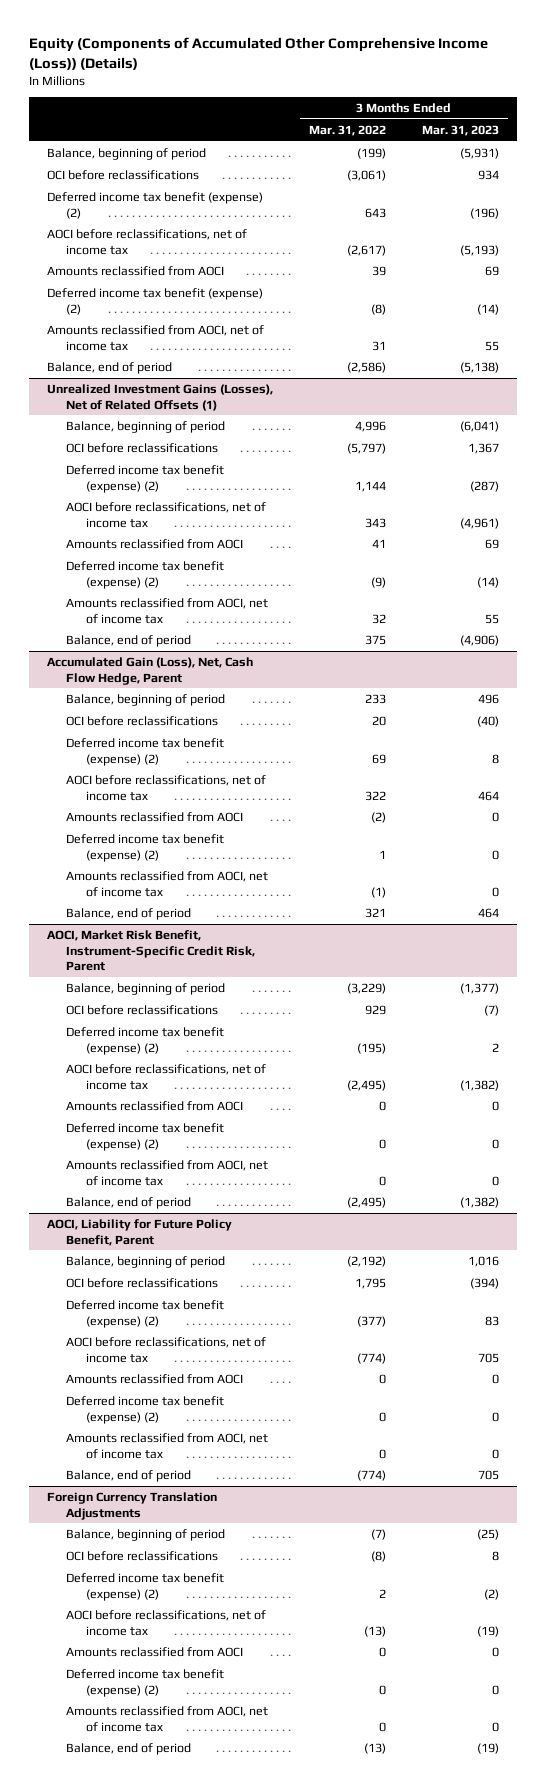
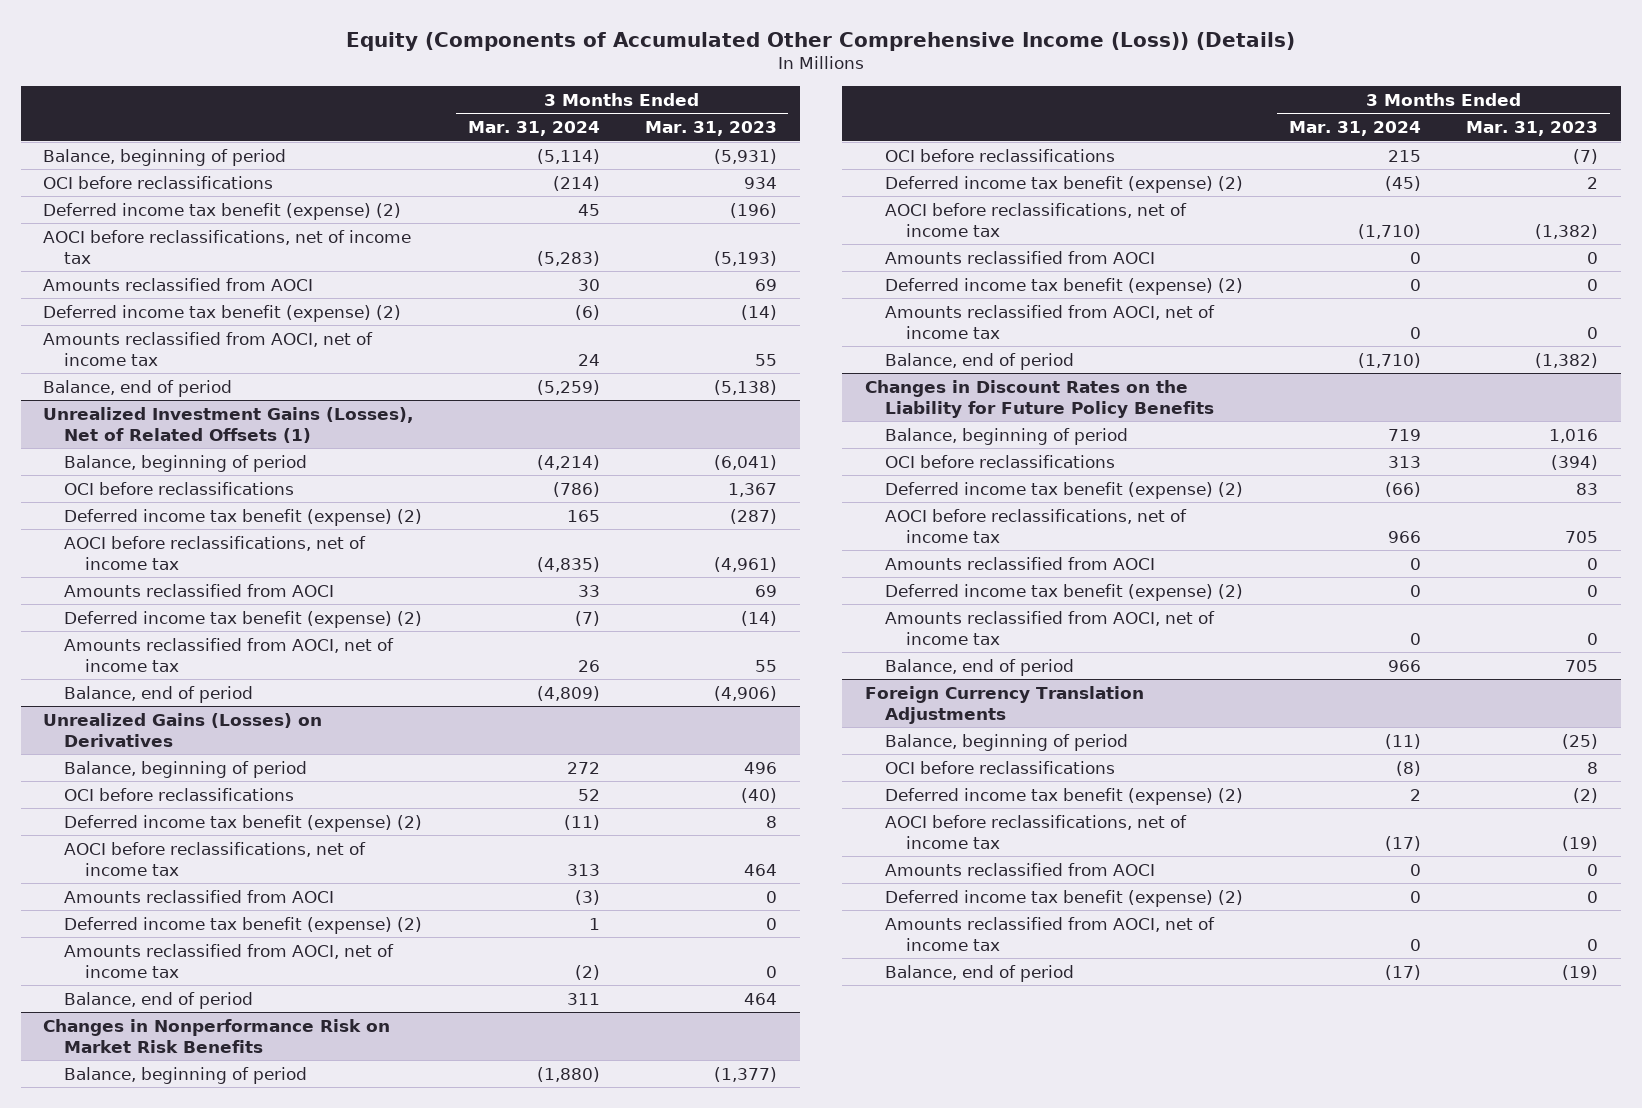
[309,124,387,136] Mar. 31, 2022 -> none
none -> [467,121,600,137] Mar. 31, 2024
[46,656,253,685] Accumulated Gain (Loss), Net, Cash Flow Hedge, Parent -> [43,712,323,747] Unrealized Gains (Losses) on Derivatives
[46,929,256,972] AOCI, Market Risk Benefit, Instrument-Specific Credit Risk, Parent -> [43,1018,391,1053] Changes in Nonperformance Risk on Market Risk Benefits
[46,1218,232,1246] AOCI, Liability for Future Policy Benefit, Parent -> [864,379,1215,418] Changes in Discount Rates on the Liability for Future Policy Benefits

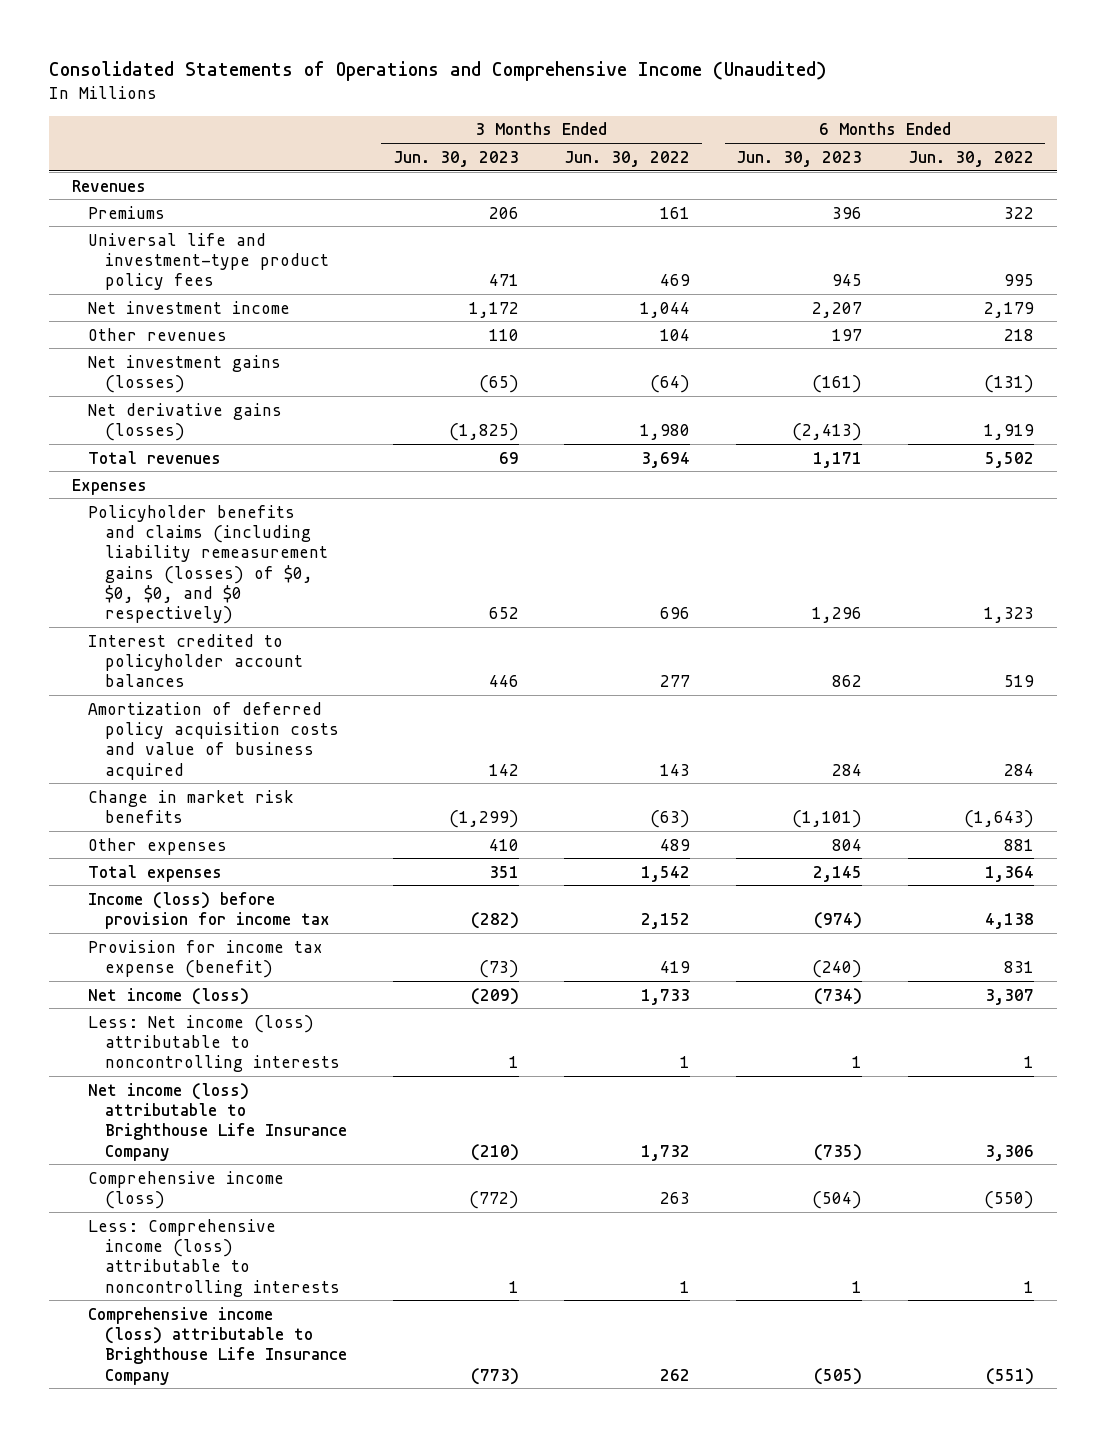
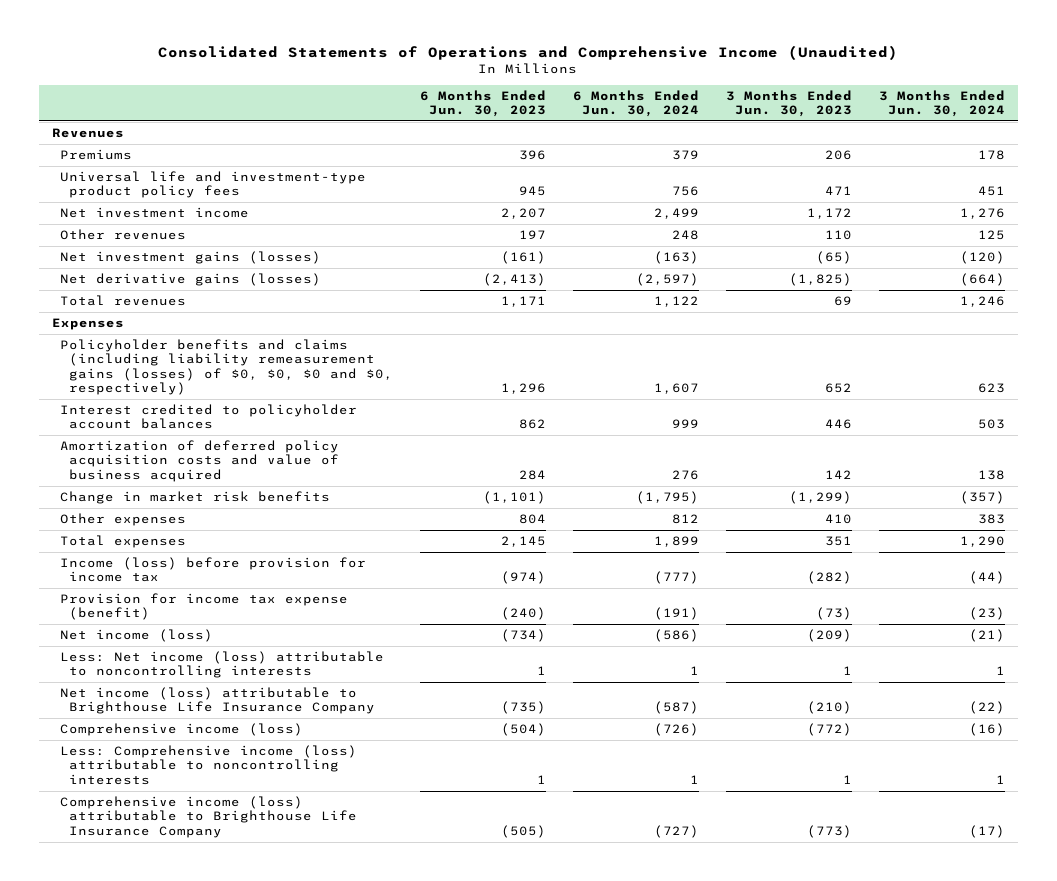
[564,150,691,167] Jun. 30, 2022 -> none
[907,150,1034,167] Jun. 30, 2022 -> none
none -> [572,89,699,118] 6 Months Ended Jun. 30, 2024
none -> [878,89,1005,118] 3 Months Ended Jun. 30, 2024
[88,504,328,625] Policyholder benefits and claims (including liability remeasurement gains (losses) of $0, $0, $0, and $0 respectively) -> [60,338,393,396] Policyholder benefits and claims (including liability remeasurement gains (losses) of $0, $0, $0 and $0, respectively)

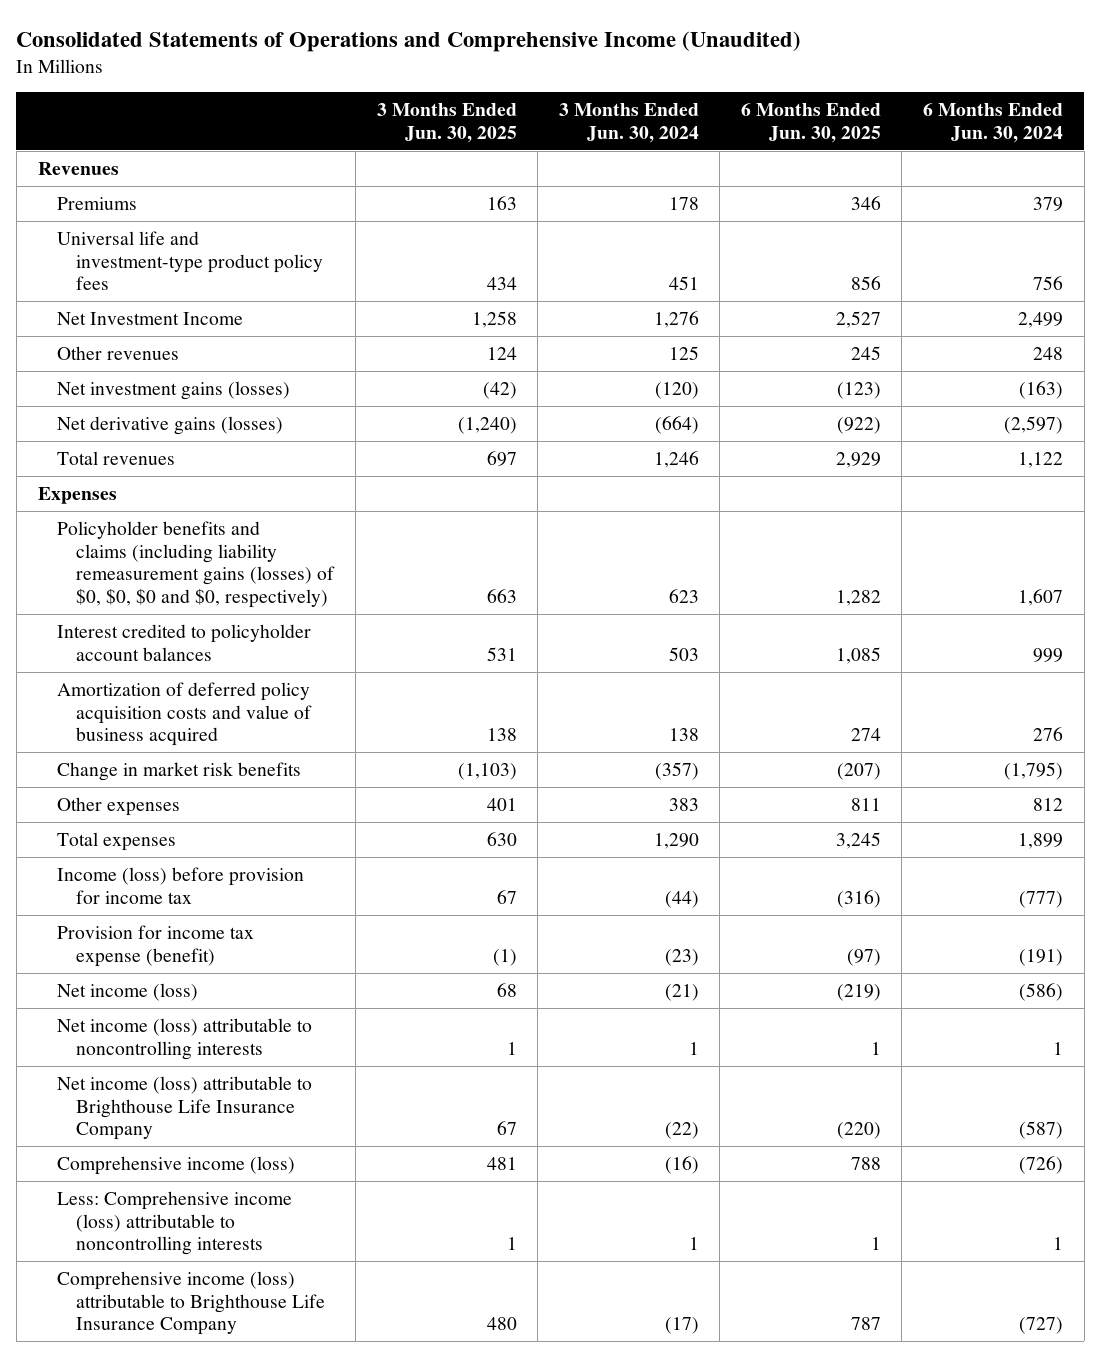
[419,89,546,118] 6 Months Ended Jun. 30, 2023 -> none
[725,89,852,118] 3 Months Ended Jun. 30, 2023 -> none
none -> [376,103,517,143] 3 Months Ended Jun. 30, 2025
none -> [740,103,881,143] 6 Months Ended Jun. 30, 2025
[60,206,250,218] Net investment income -> [56,311,243,325] Net Investment Income
[60,650,385,679] Less: Net income (loss) attributable to noncontrolling interests -> [56,1017,312,1060] Net income (loss) attributable to noncontrolling interests

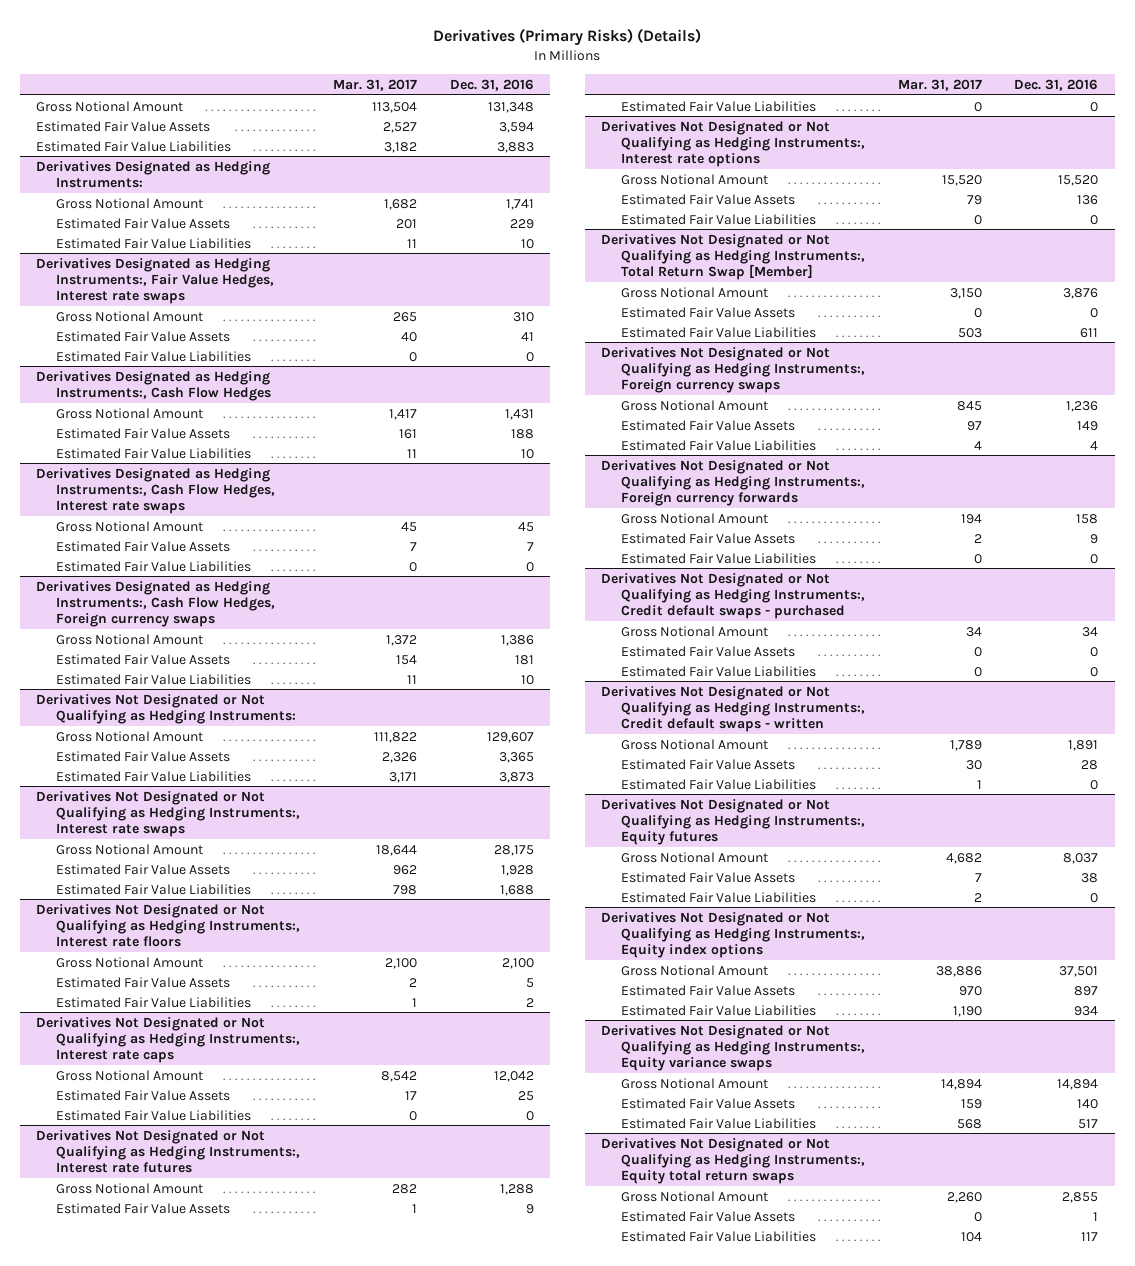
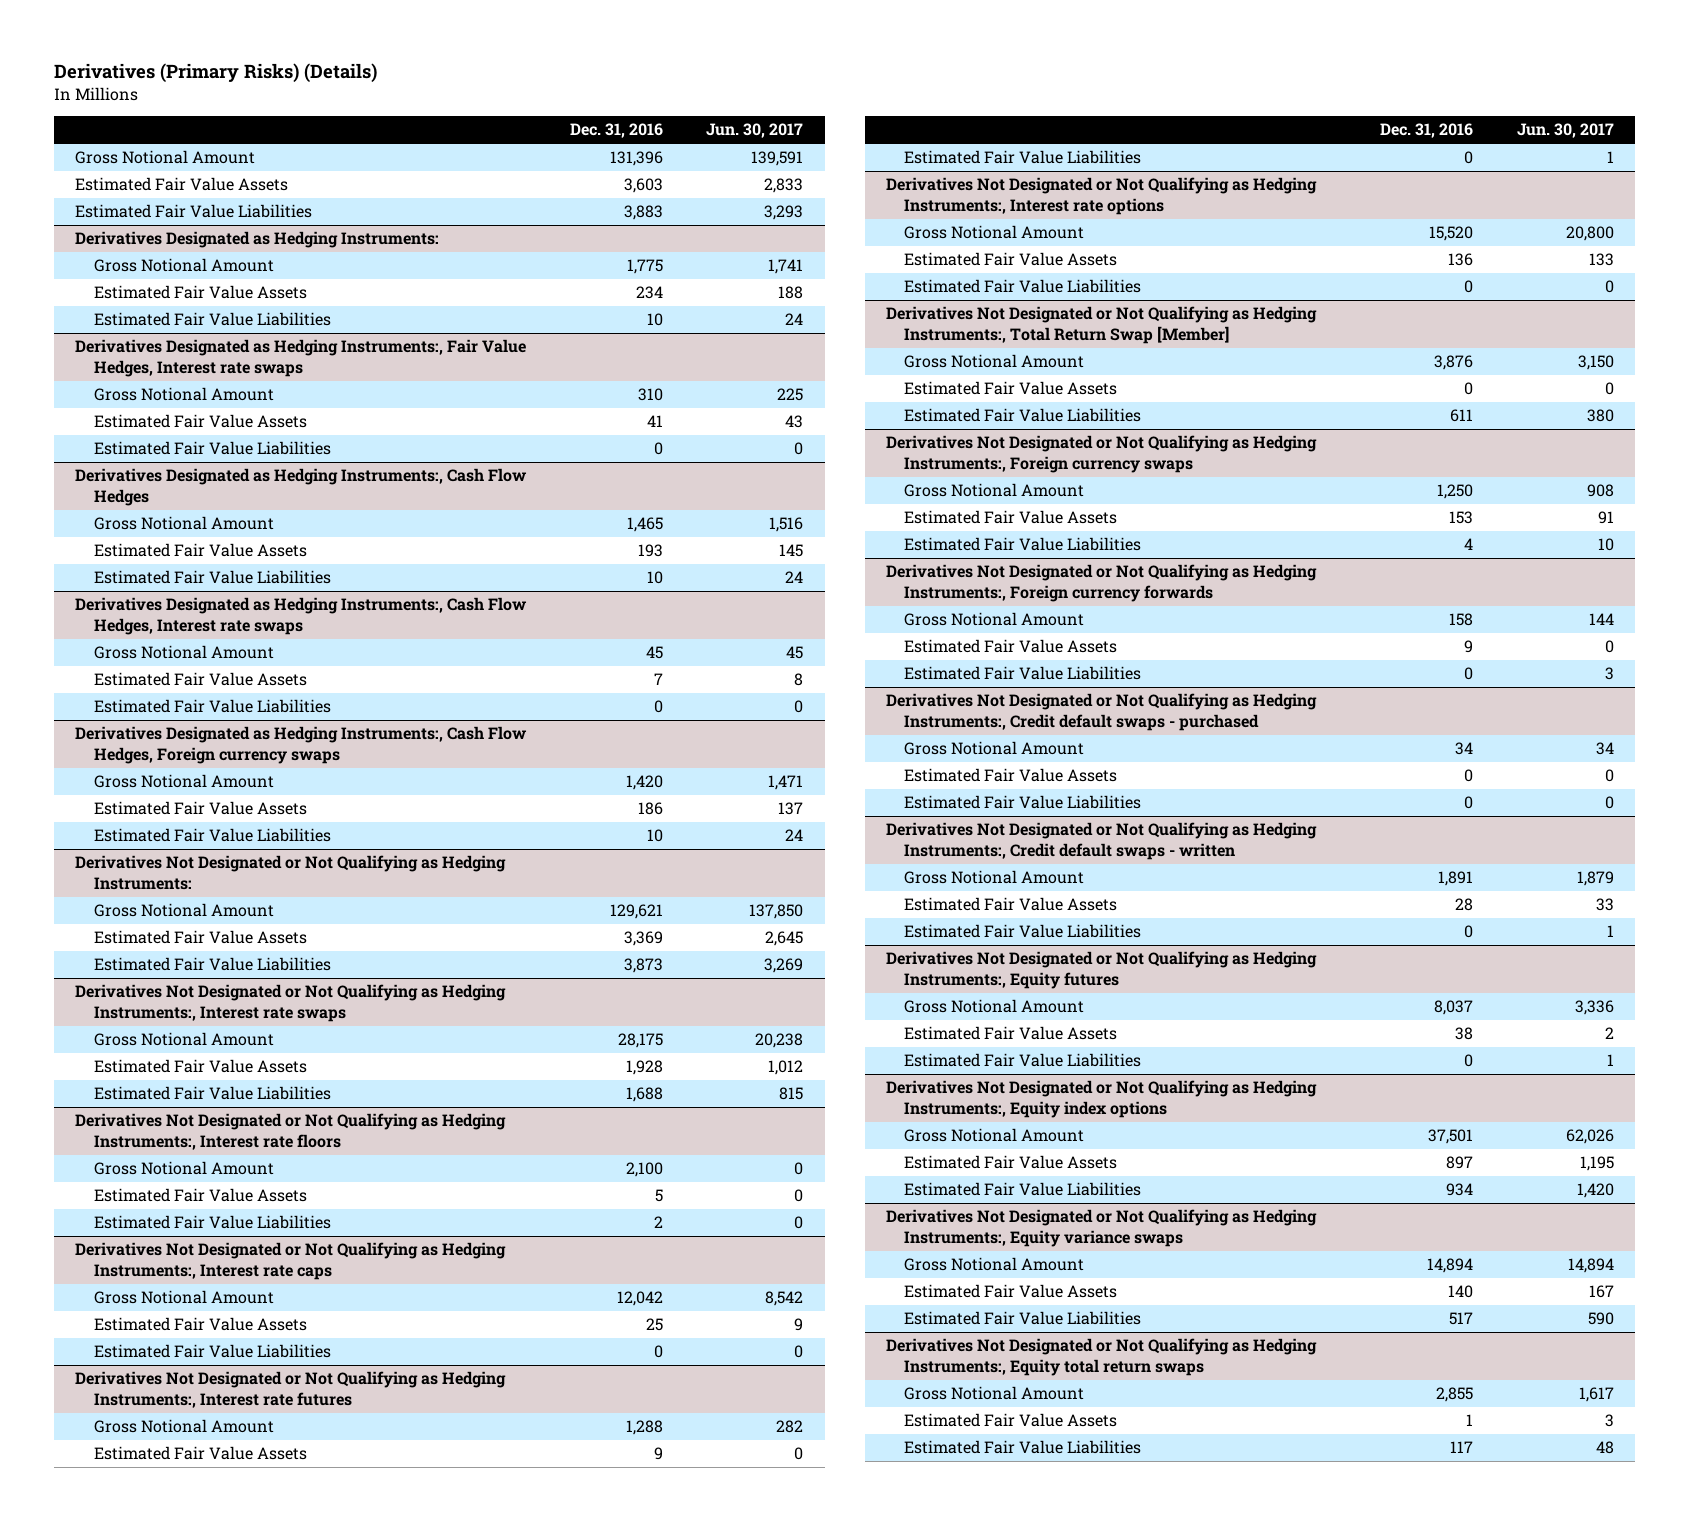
[332,78,417,91] Mar. 31, 2017 -> none
none -> [705,123,803,139] Jun. 30, 2017
[487,101,534,113] 131,348 -> [609,151,663,167] 131,396
[498,121,534,133] 3,594 -> [623,178,663,194] 3,603
[505,198,534,210] 1,741 -> [626,259,663,275] 1,775
[509,218,534,229] 229 -> [635,286,663,300] 234
[504,408,534,420] 1,431 -> [626,517,663,533] 1,465
[510,428,534,439] 188 -> [637,544,663,558] 193
[500,634,534,646] 1,386 -> [625,775,663,791] 1,420
[514,654,534,665] 181 -> [637,802,663,816] 186
[486,731,534,743] 129,607 -> [609,904,663,920] 129,621
[498,751,534,763] 3,365 -> [623,931,663,947] 3,369
[1066,400,1099,412] 1,236 -> [1437,484,1474,500] 1,250
[1077,420,1099,431] 149 -> [1449,511,1474,525] 153

